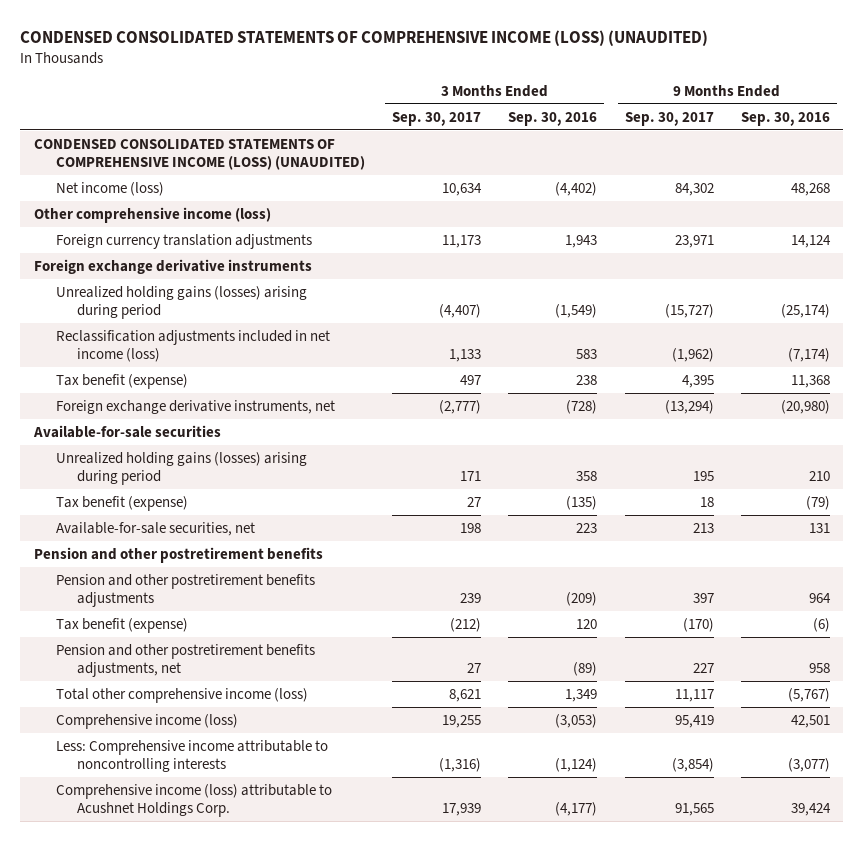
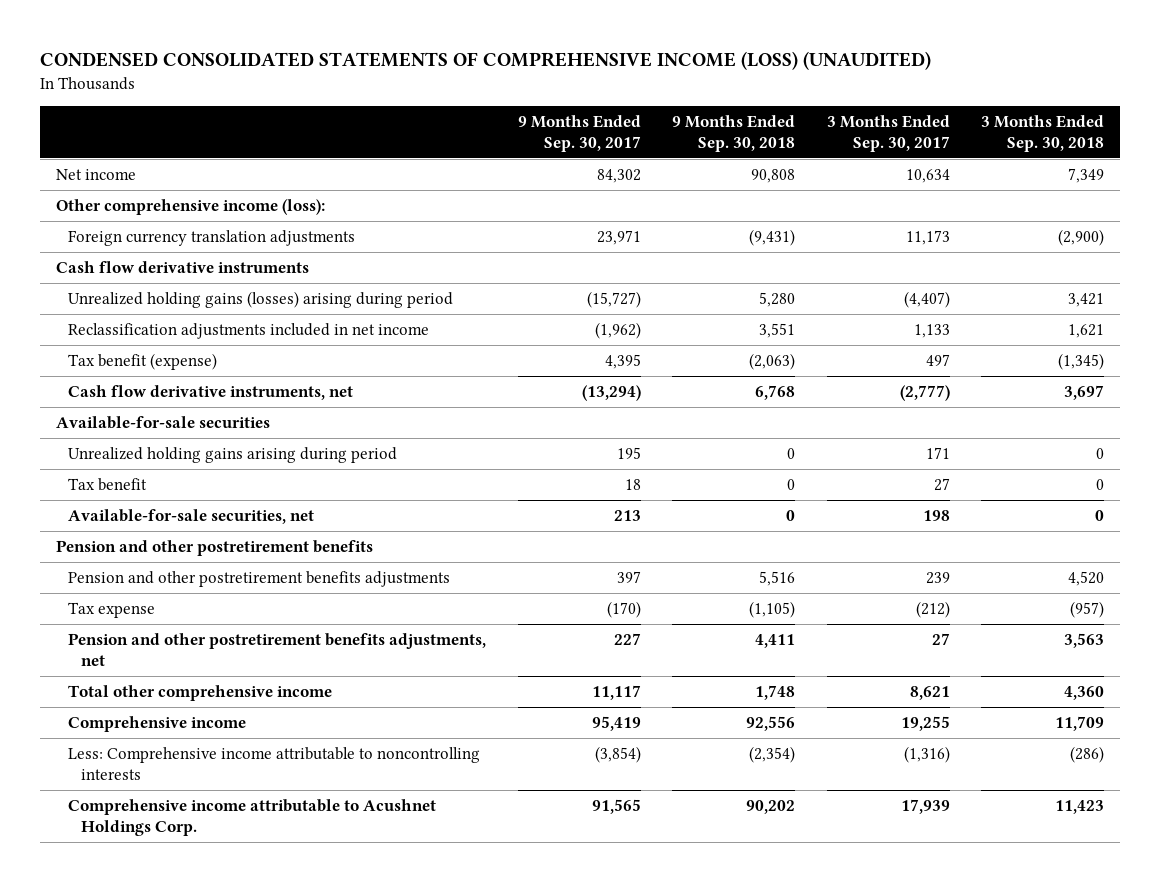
[508,111,598,126] Sep. 30, 2016 -> none
[740,111,830,126] Sep. 30, 2016 -> none
none -> [672,114,796,152] 9 Months Ended Sep. 30, 2018
none -> [981,114,1105,152] 3 Months Ended Sep. 30, 2018
[33,138,365,170] CONDENSED CONSOLIDATED STATEMENTS OF COMPREHENSIVE INCOME (LOSS) (UNAUDITED) -> none
[55,181,164,196] Net income (loss) -> [55,168,136,180] Net income
[33,206,271,223] Other comprehensive income (loss) -> [55,198,325,215] Other comprehensive income (loss):
[33,258,312,274] Foreign exchange derivative instruments -> [55,260,309,273] Cash flow derivative instruments
[55,329,330,362] Reclassification adjustments included in net income (loss) -> [68,322,430,339] Reclassification adjustments included in net income
[55,399,335,414] Foreign exchange derivative instruments, net -> [68,384,354,400] Cash flow derivative instruments, net
[55,451,307,485] Unrealized holding gains (losses) arising during period -> [68,446,398,463] Unrealized holding gains arising during period
[55,495,188,511] Tax benefit (expense) -> [68,477,148,491] Tax benefit
[55,617,188,633] Tax benefit (expense) -> [68,601,156,618] Tax expense
[55,687,308,703] Total other comprehensive income (loss) -> [68,684,333,701] Total other comprehensive income
[55,713,238,729] Comprehensive income (loss) -> [68,715,247,732] Comprehensive income
[55,783,332,817] Comprehensive income (loss) attributable to Acushnet Holdings Corp. -> [68,798,437,837] Comprehensive income attributable to Acushnet Holdings Corp.

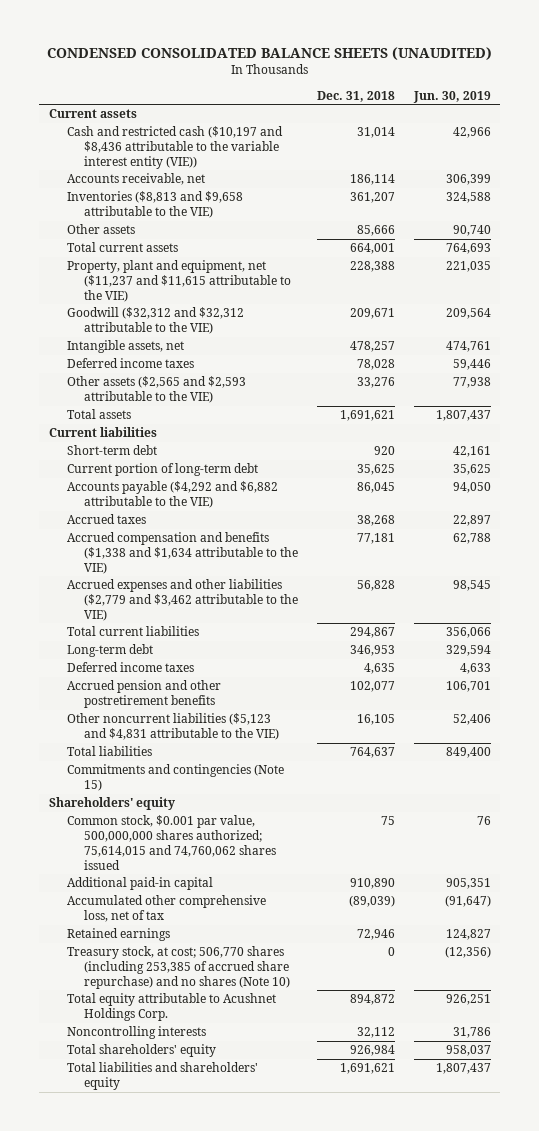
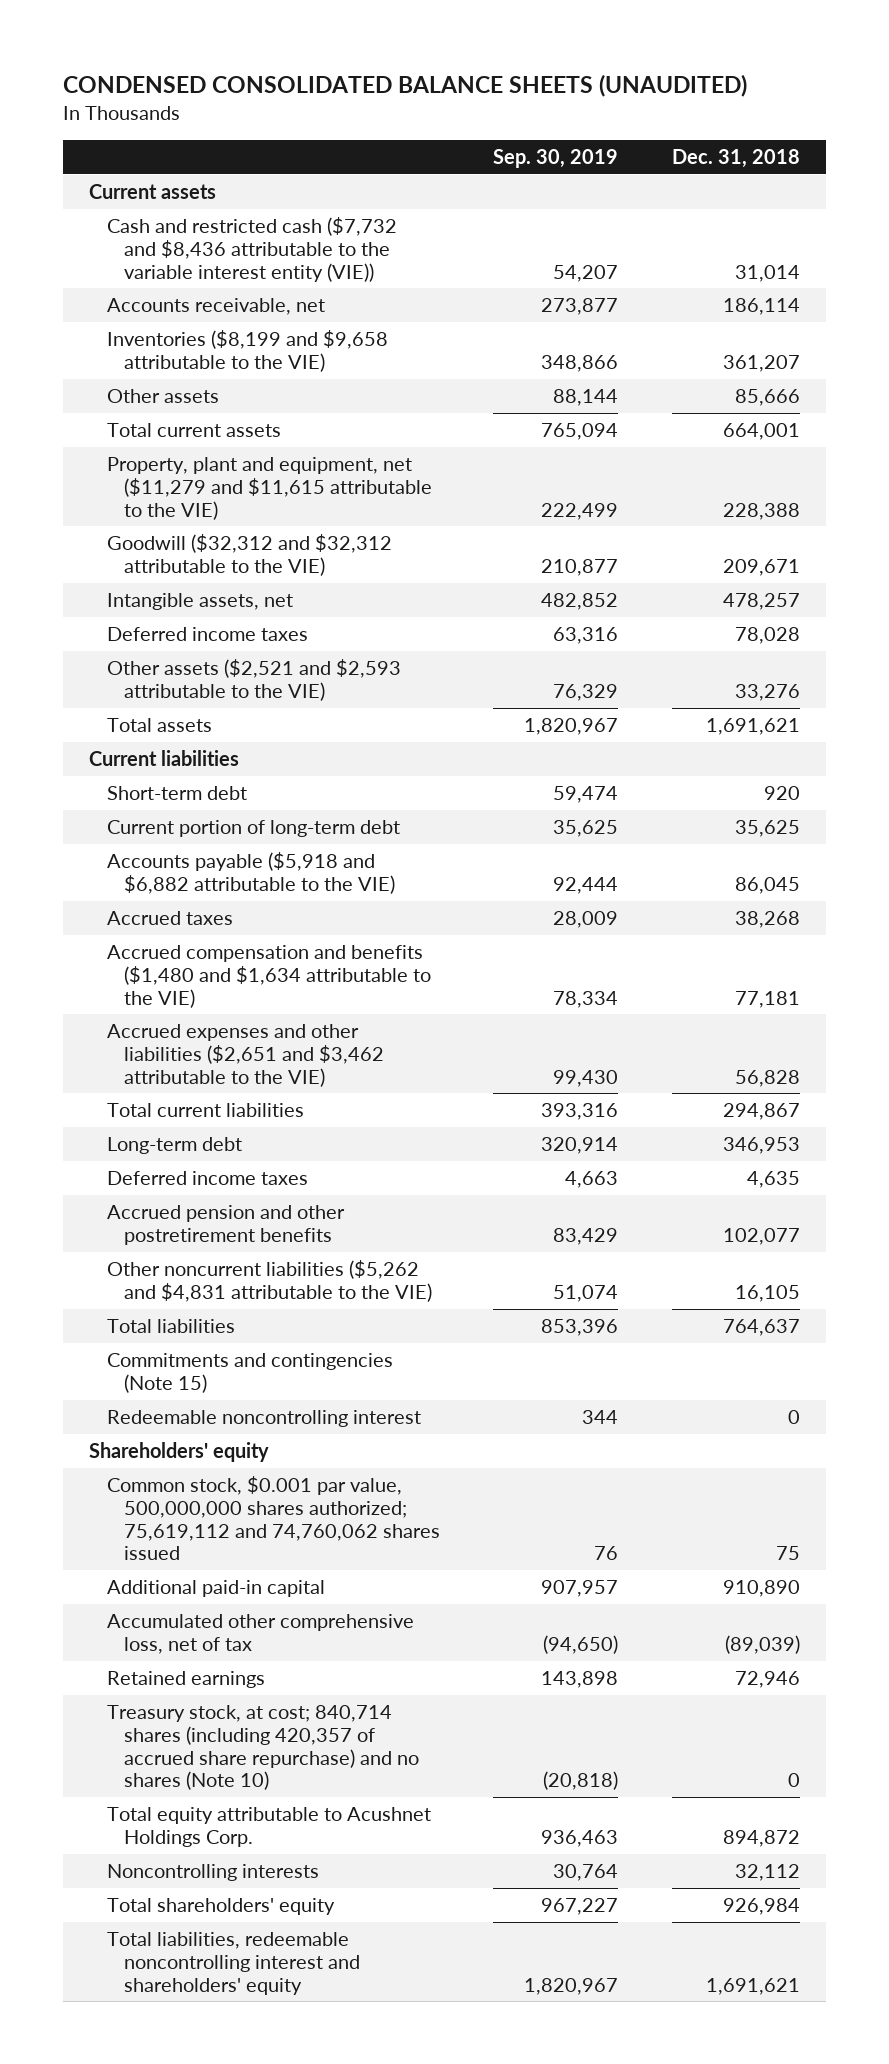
[412,90,491,103] Jun. 30, 2019 -> none
none -> [493,148,619,168] Sep. 30, 2019
[66,126,283,169] Cash and restricted cash ($10,197 and $8,436 attributable to the variable interest entity (VIE)) -> [106,217,397,282] Cash and restricted cash ($7,732 and $8,436 attributable to the variable interest entity (VIE))
[66,191,243,219] Inventories ($8,813 and $9,658 attributable to the VIE) -> [106,330,388,372] Inventories ($8,199 and $9,658 attributable to the VIE)
[66,260,292,302] Property, plant and equipment, net ($11,237 and $11,615 attributable to the VIE) -> [106,457,432,520] Property, plant and equipment, net ($11,279 and $11,615 attributable to the VIE)
[66,376,246,404] Other assets ($2,565 and $2,593 attributable to the VIE) -> [106,659,401,701] Other assets ($2,521 and $2,593 attributable to the VIE)
[66,481,278,509] Accounts payable ($4,292 and $6,882 attributable to the VIE) -> [106,852,395,894] Accounts payable ($5,918 and $6,882 attributable to the VIE)
[66,532,299,574] Accrued compensation and benefits ($1,338 and $1,634 attributable to the VIE) -> [106,945,431,1008] Accrued compensation and benefits ($1,480 and $1,634 attributable to the VIE)
[66,579,299,621] Accrued expenses and other liabilities ($2,779 and $3,462 attributable to the VIE) -> [106,1024,384,1087] Accrued expenses and other liabilities ($2,651 and $3,462 attributable to the VIE)
[66,713,280,741] Other noncurrent liabilities ($5,123 and $4,831 attributable to the VIE) -> [106,1260,432,1302] Other noncurrent liabilities ($5,262 and $4,831 attributable to the VIE)
none -> [106,1410,421,1428] Redeemable noncontrolling interest
[66,815,277,870] Common stock, $0.001 par value, 500,000,000 shares authorized; 75,614,015 and 74,760,062 shares issued -> [106,1476,440,1561] Common stock, $0.001 par value, 500,000,000 shares authorized; 75,619,112 and 74,760,062 shares issued
[66,946,291,989] Treasury stock, at cost; 506,770 shares (including 253,385 of accrued share repurchase) and no shares (Note 10) -> [106,1705,419,1791] Treasury stock, at cost; 840,714 shares (including 420,357 of accrued share repurchase) and no shares (Note 10)
[66,1062,258,1091] Total liabilities and shareholders' equity -> [106,1932,360,1995] Total liabilities, redeemable noncontrolling interest and shareholders' equity

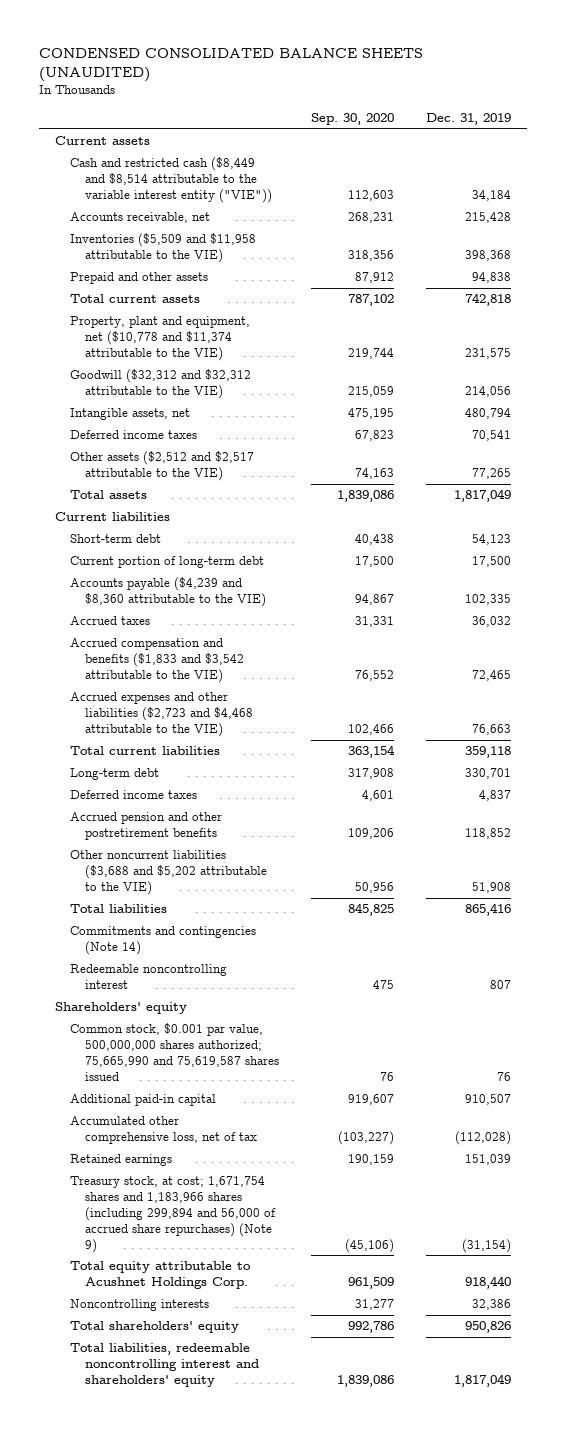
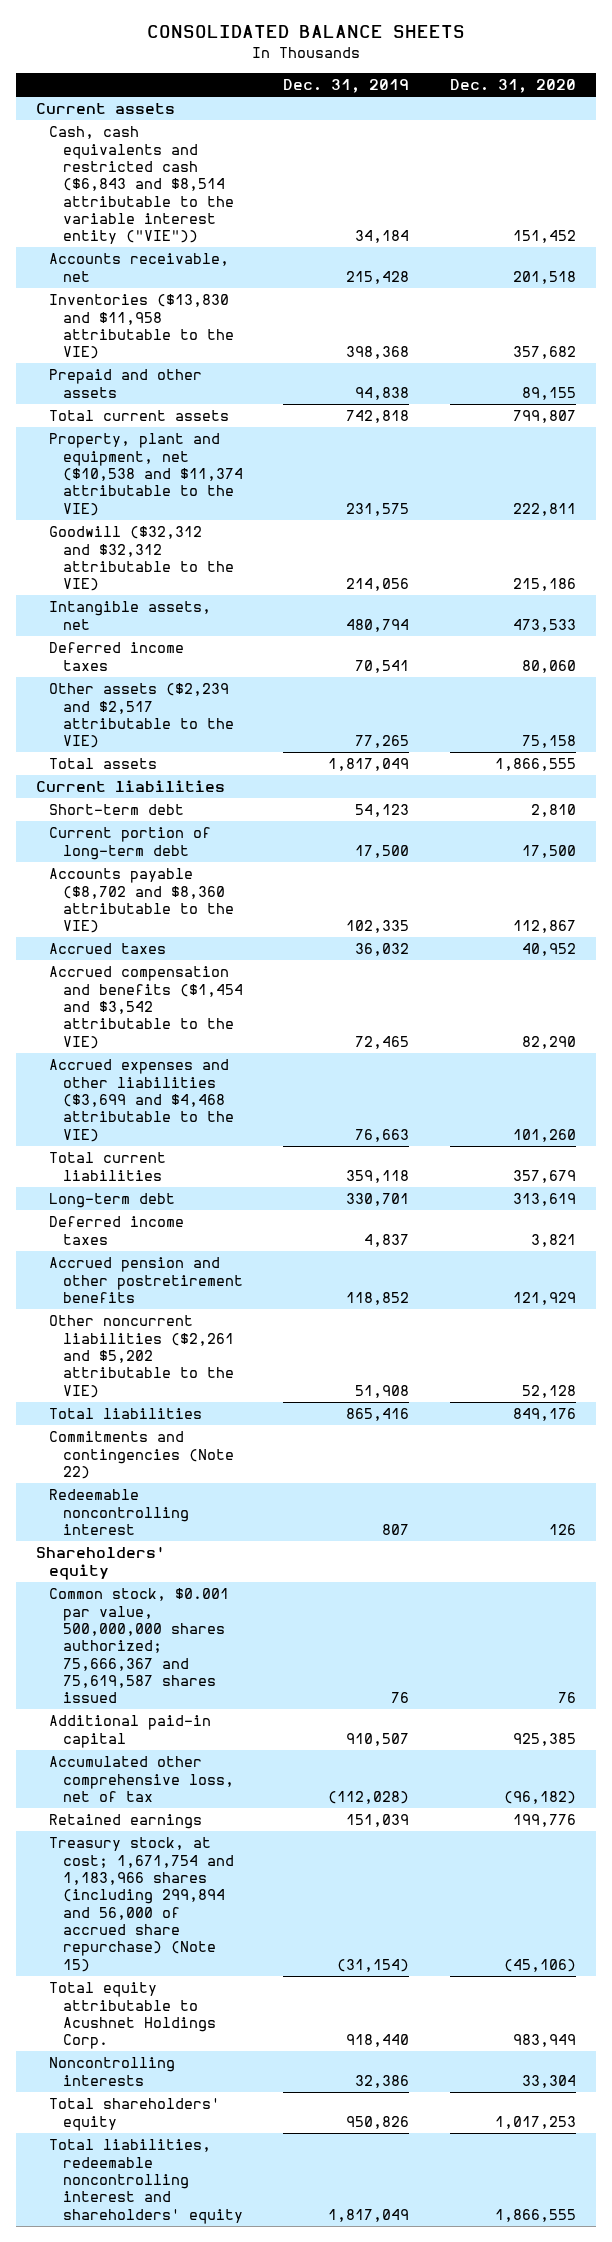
[39,48,424,83] CONDENSED CONSOLIDATED BALANCE SHEETS (UNAUDITED) -> [146,25,465,39] CONSOLIDATED BALANCE SHEETS
[310,112,394,125] Sep. 30, 2020 -> none
none -> [449,79,576,94] Dec. 31, 2020
[69,157,272,203] Cash and restricted cash ($8,449 and $8,514 attributable to the variable interest entity ("VIE")) -> [49,126,234,245] Cash, cash equivalents and restricted cash ($6,843 and $8,514 attributable to the variable interest entity ("VIE"))
[69,233,256,264] Inventories ($5,509 and $11,958 attributable to the VIE) -> [49,294,234,360] Inventories ($13,830 and $11,958 attributable to the VIE)
[69,316,250,361] Property, plant and equipment, net ($10,778 and $11,374 attributable to the VIE) -> [49,433,243,516] Property, plant and equipment, net ($10,538 and $11,374 attributable to the VIE)
[69,451,254,482] Other assets ($2,512 and $2,517 attributable to the VIE) -> [49,683,234,749] Other assets ($2,239 and $2,517 attributable to the VIE)
[69,577,266,608] Accounts payable ($4,239 and $8,360 attributable to the VIE) -> [49,868,234,934] Accounts payable ($8,702 and $8,360 attributable to the VIE)
[69,638,244,683] Accrued compensation and benefits ($1,833 and $3,542 attributable to the VIE) -> [49,966,243,1049] Accrued compensation and benefits ($1,454 and $3,542 attributable to the VIE)
[69,692,253,737] Accrued expenses and other liabilities ($2,723 and $4,468 attributable to the VIE) -> [49,1059,234,1142] Accrued expenses and other liabilities ($3,699 and $4,468 attributable to the VIE)
[69,850,267,895] Other noncurrent liabilities ($3,688 and $5,202 attributable to the VIE) -> [49,1315,234,1398] Other noncurrent liabilities ($2,261 and $5,202 attributable to the VIE)
[69,926,256,956] Commitments and contingencies (Note 14) -> [49,1431,234,1479] Commitments and contingencies (Note 22)
[69,1023,279,1081] Common stock, $0.001 par value, 500,000,000 shares authorized; 75,665,990 and 75,619,587 shares issued -> [49,1588,230,1704] Common stock, $0.001 par value, 500,000,000 shares authorized; 75,666,367 and 75,619,587 shares issued
[69,1176,276,1253] Treasury stock, at cost; 1,671,754 shares and 1,183,966 shares (including 299,894 and 56,000 of accrued share repurchases) (Note 9) -> [49,1837,234,1972] Treasury stock, at cost; 1,671,754 and 1,183,966 shares (including 299,894 and 56,000 of accrued share repurchase) (Note 15)

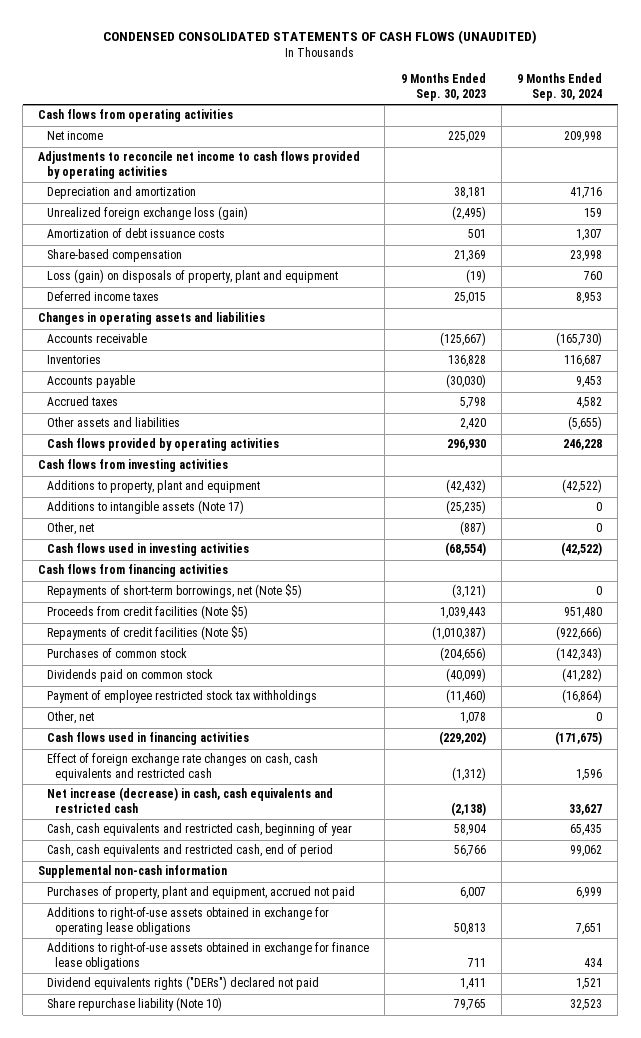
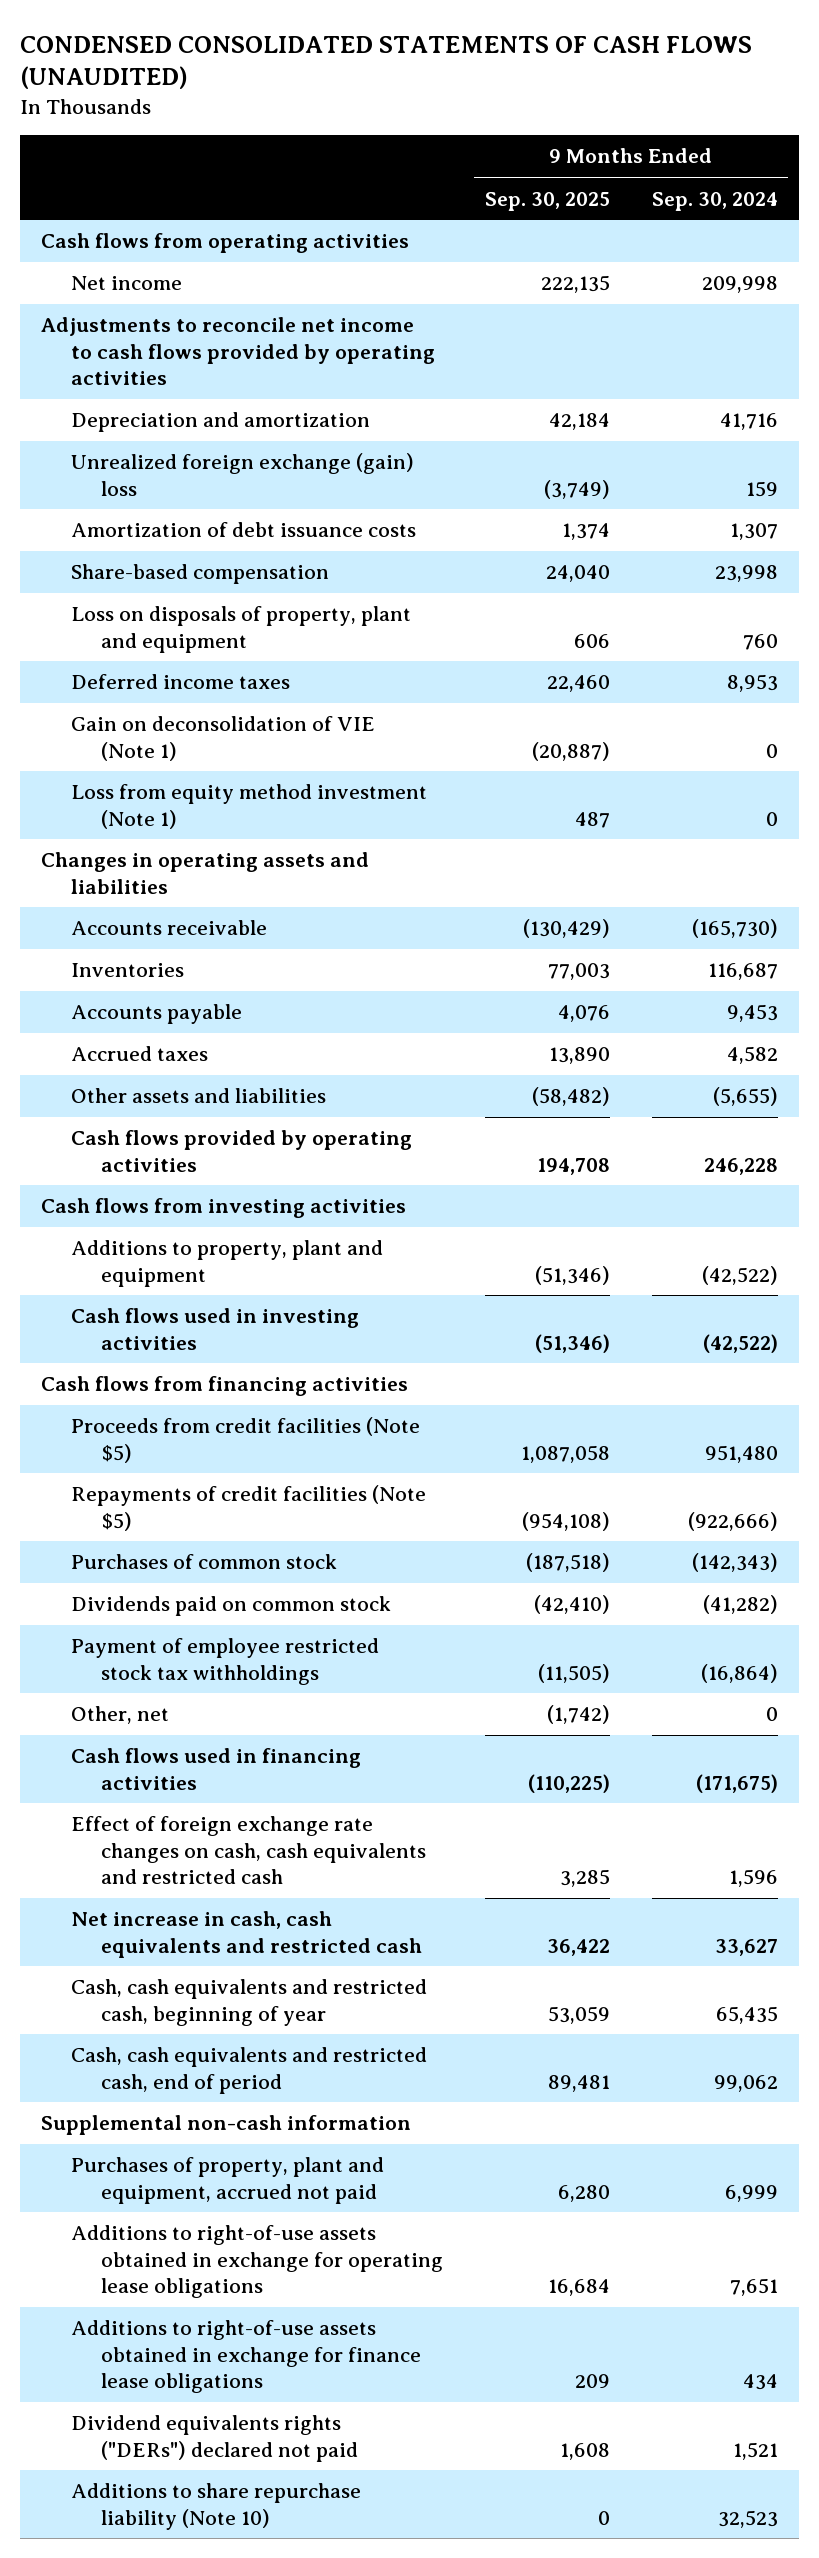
[400,73,486,101] 9 Months Ended Sep. 30, 2023 -> none
none -> [484,191,610,211] Sep. 30, 2025
[46,206,248,221] Unrealized foreign exchange loss (gain) -> [70,453,414,496] Unrealized foreign exchange (gain) loss
[46,269,338,284] Loss (gain) on disposals of property, plant and equipment -> [70,606,411,653] Loss on disposals of property, plant and equipment
none -> [70,716,375,761] Gain on deconsolidation of VIE (Note 1)
none -> [70,784,427,829] Loss from equity method investment (Note 1)
[46,500,244,515] Additions to intangible assets (Note 17) -> none
[46,522,94,536] Other, net -> none
[46,584,302,599] Repayments of short-term borrowings, net (Note $5) -> none
[46,787,333,814] Net increase (decrease) in cash, cash equivalents and restricted cash -> [70,1911,422,1958] Net increase in cash, cash equivalents and restricted cash
[46,997,222,1012] Share repurchase liability (Note 10) -> [70,2483,361,2530] Additions to share repurchase liability (Note 10)

